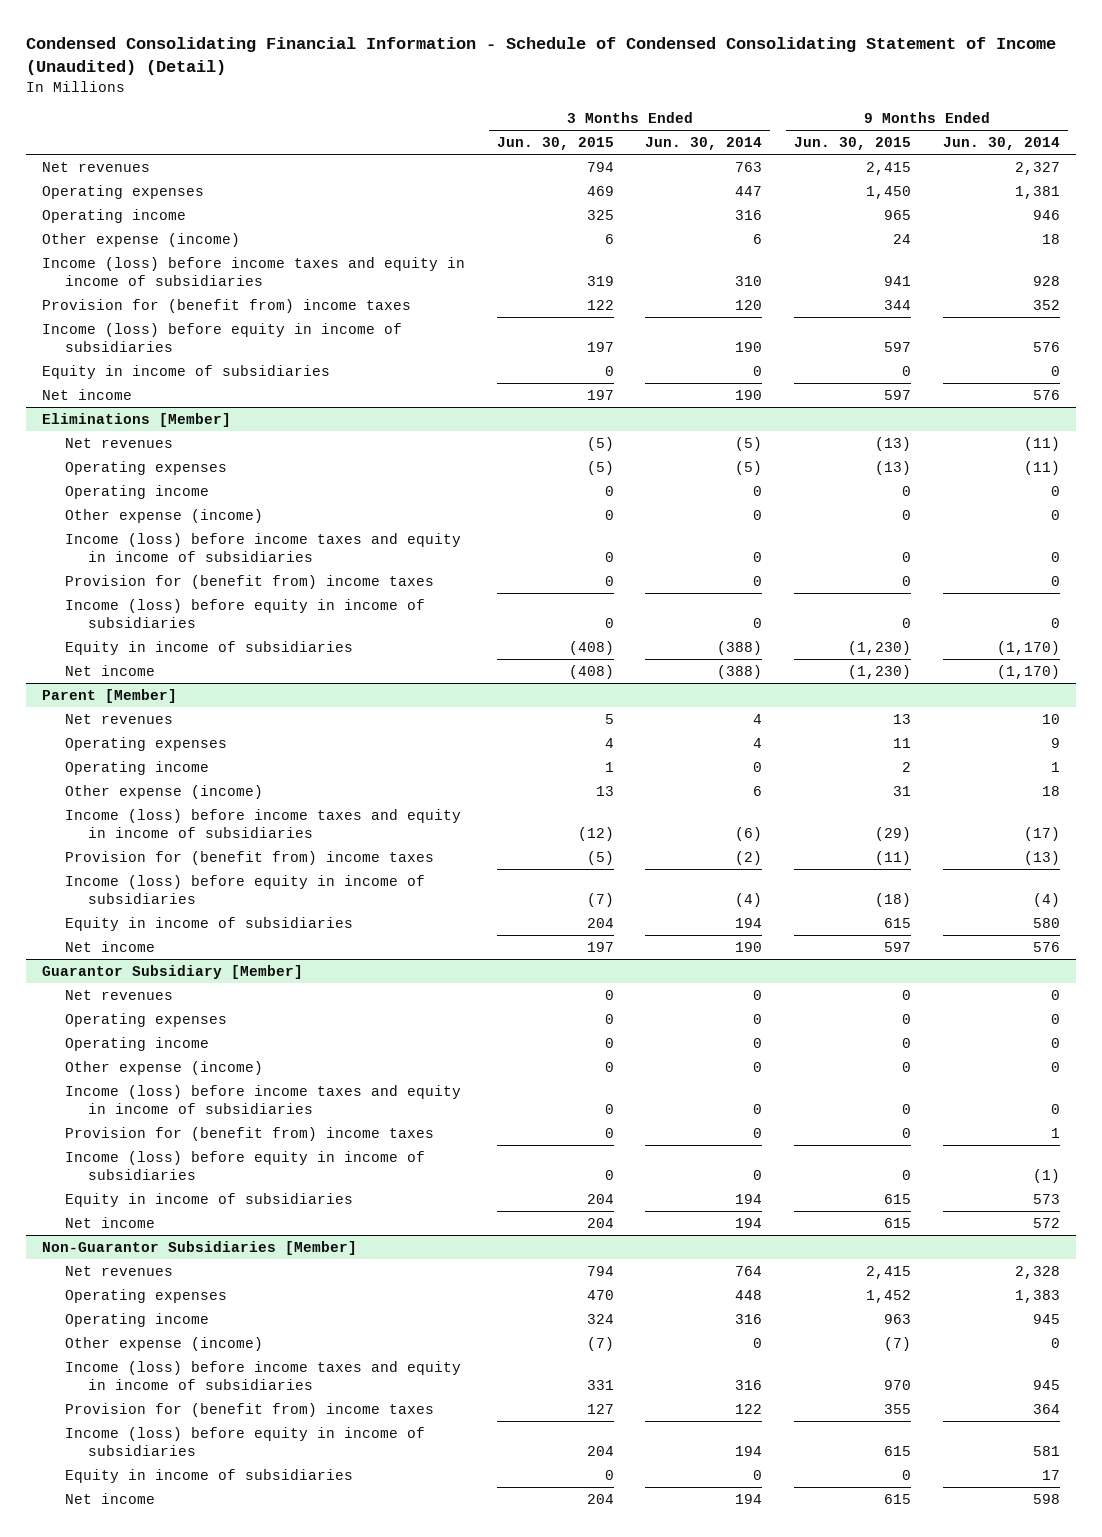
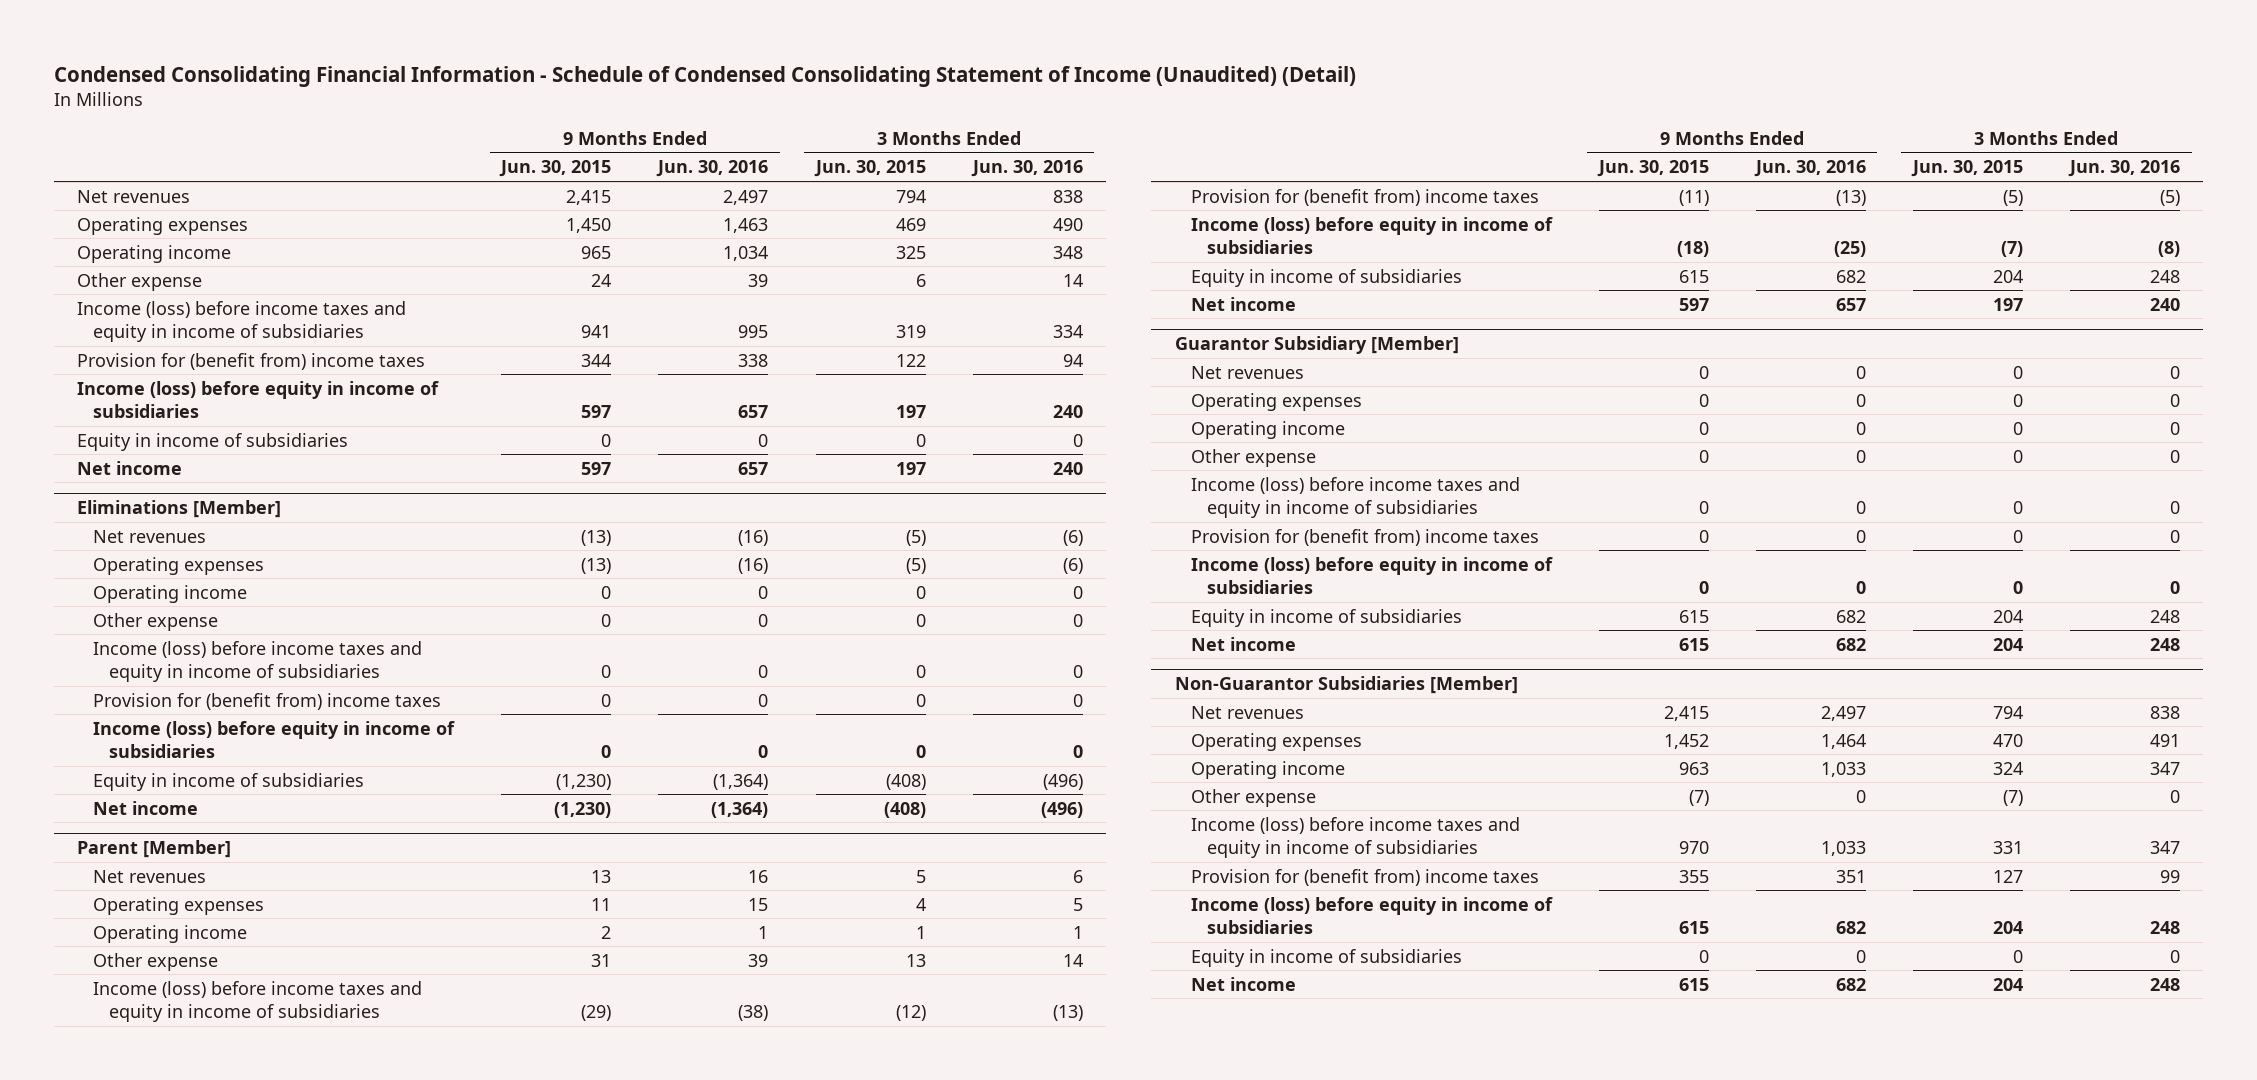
[645,137,763,151] Jun. 30, 2014 -> none
[942,137,1060,151] Jun. 30, 2014 -> none
none -> [656,160,769,178] Jun. 30, 2016
none -> [970,160,1083,178] Jun. 30, 2016
[42,232,241,247] Other expense (income) -> [77,272,203,291] Other expense
[65,508,264,523] Other expense (income) -> [93,612,219,631] Other expense
[65,784,264,799] Other expense (income) -> [93,952,219,971] Other expense
[65,1060,264,1075] Other expense (income) -> [1190,448,1316,467] Other expense
[65,1336,264,1351] Other expense (income) -> [1190,788,1316,807] Other expense

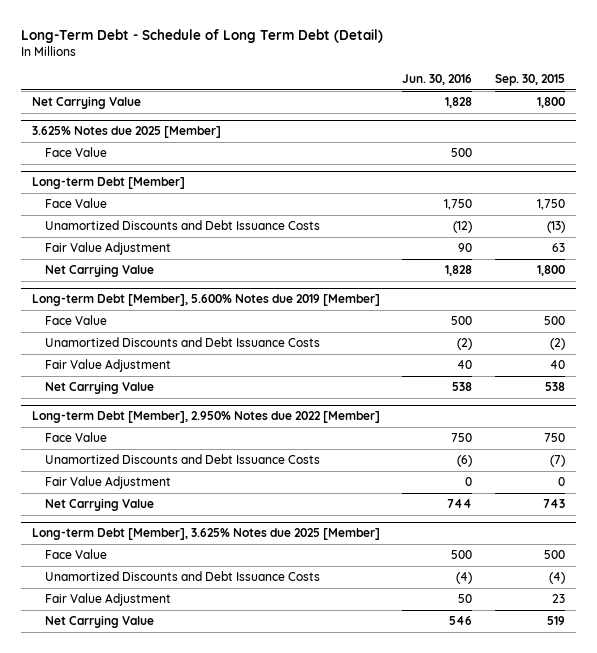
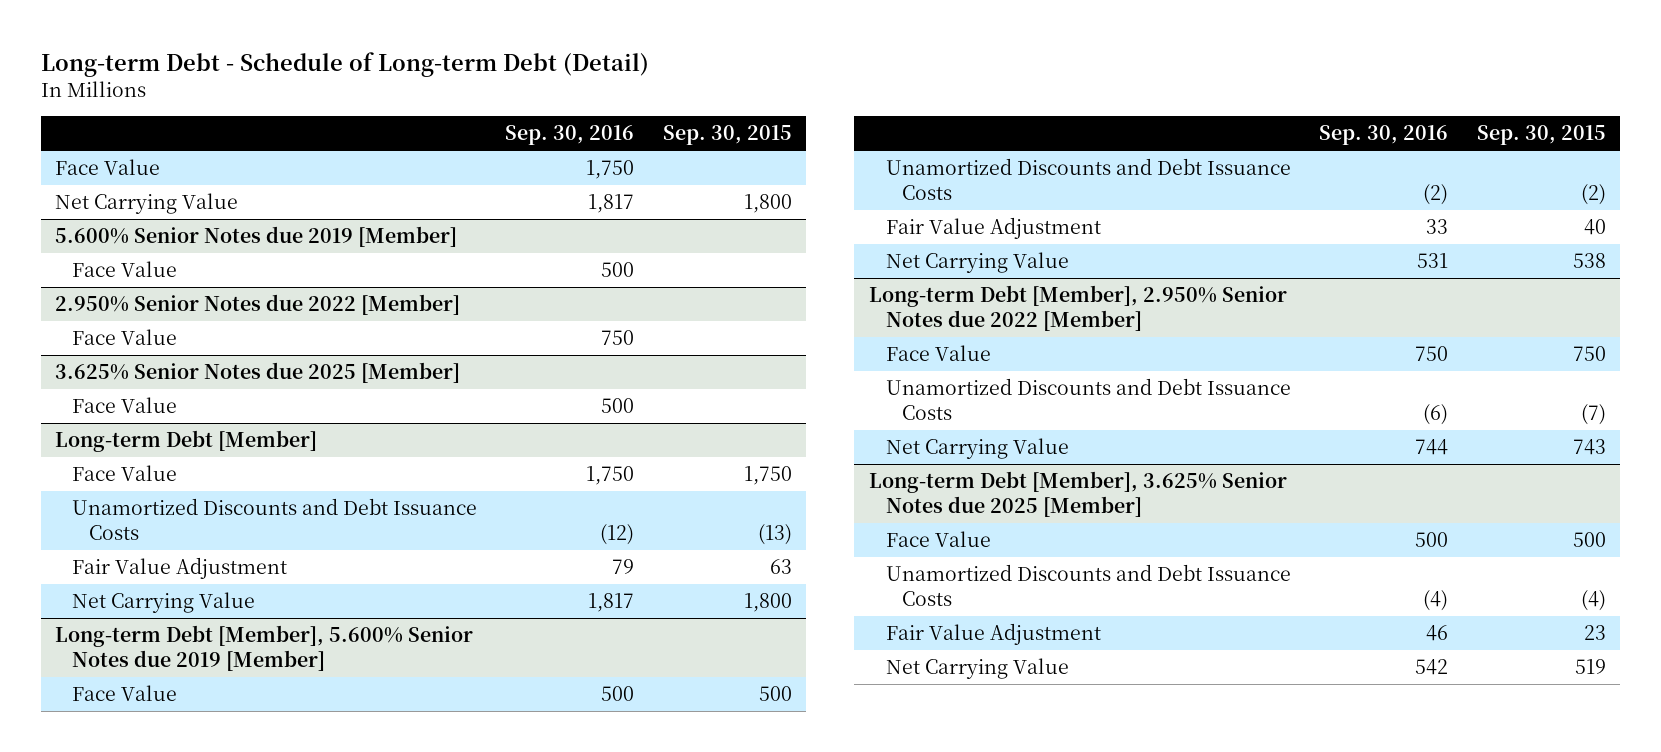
[21,28,384,43] Long-Term Debt - Schedule of Long Term Debt (Detail) -> [40,51,649,77] Long-term Debt - Schedule of Long-term Debt (Detail)
[402,73,473,85] Jun. 30, 2016 -> none
none -> [505,125,635,146] Sep. 30, 2016
none -> [55,159,161,176] Face Value
[32,126,222,139] 3.625% Notes due 2025 [Member] -> none
none -> [55,226,458,248] 5.600% Senior Notes due 2019 [Member]
none -> [55,294,461,316] 2.950% Senior Notes due 2022 [Member]
none -> [71,329,177,346] Face Value
none -> [55,362,461,384] 3.625% Senior Notes due 2025 [Member]
none -> [71,397,177,414] Face Value
[32,294,381,307] Long-term Debt [Member], 5.600% Notes due 2019 [Member] -> [55,625,474,671] Long-term Debt [Member], 5.600% Senior Notes due 2019 [Member]
[32,411,381,424] Long-term Debt [Member], 2.950% Notes due 2022 [Member] -> [868,285,1287,331] Long-term Debt [Member], 2.950% Senior Notes due 2022 [Member]
[45,476,172,490] Fair Value Adjustment -> none
[32,528,381,541] Long-term Debt [Member], 3.625% Notes due 2025 [Member] -> [868,471,1287,517] Long-term Debt [Member], 3.625% Senior Notes due 2025 [Member]

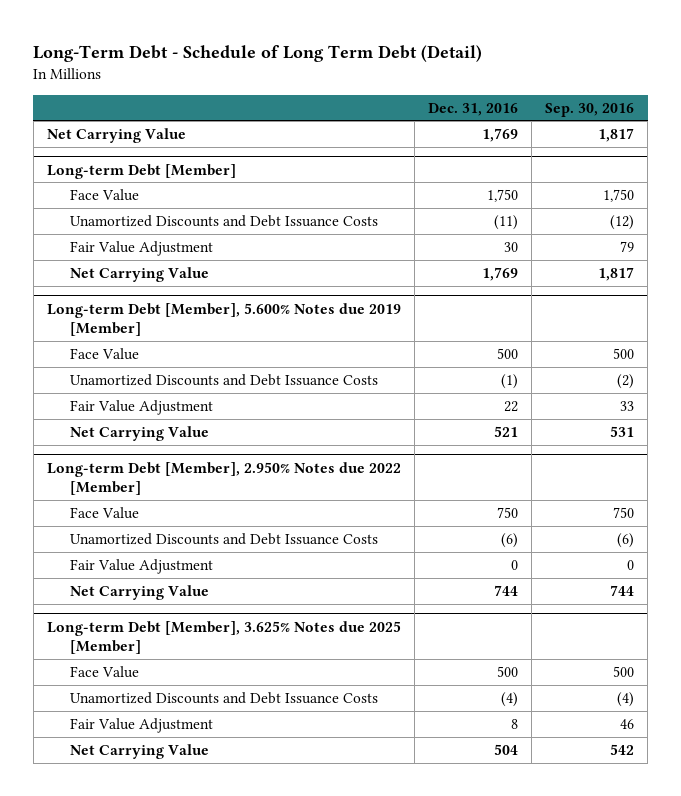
[40,51,649,77] Long-term Debt - Schedule of Long-term Debt (Detail) -> [33,44,483,62] Long-Term Debt - Schedule of Long Term Debt (Detail)
[662,125,792,146] Sep. 30, 2015 -> none
none -> [428,102,519,116] Dec. 31, 2016
[55,159,161,176] Face Value -> none
[55,226,458,248] 5.600% Senior Notes due 2019 [Member] -> none
[71,261,177,278] Face Value -> none
[55,294,461,316] 2.950% Senior Notes due 2022 [Member] -> none
[71,329,177,346] Face Value -> none
[55,362,461,384] 3.625% Senior Notes due 2025 [Member] -> none
[71,397,177,414] Face Value -> none
[55,625,474,671] Long-term Debt [Member], 5.600% Senior Notes due 2019 [Member] -> [46,302,401,337] Long-term Debt [Member], 5.600% Notes due 2019 [Member]
[868,285,1287,331] Long-term Debt [Member], 2.950% Senior Notes due 2022 [Member] -> [46,461,401,496] Long-term Debt [Member], 2.950% Notes due 2022 [Member]
none -> [70,558,214,574] Fair Value Adjustment
[868,471,1287,517] Long-term Debt [Member], 3.625% Senior Notes due 2025 [Member] -> [46,620,401,655] Long-term Debt [Member], 3.625% Notes due 2025 [Member]

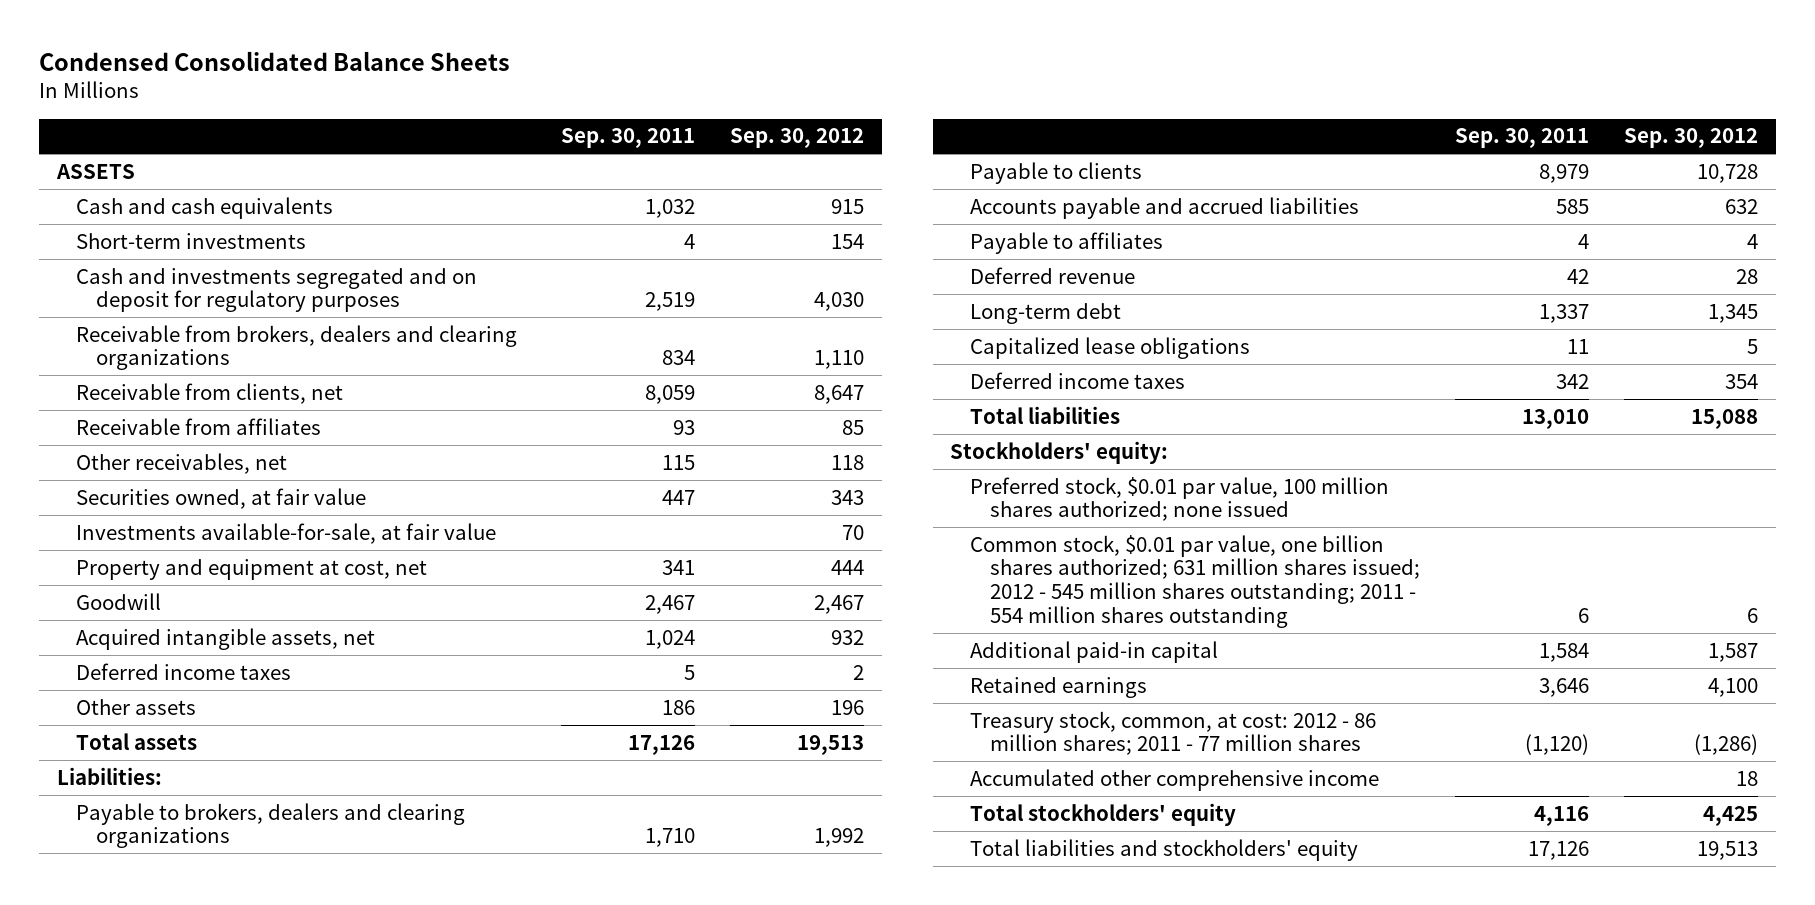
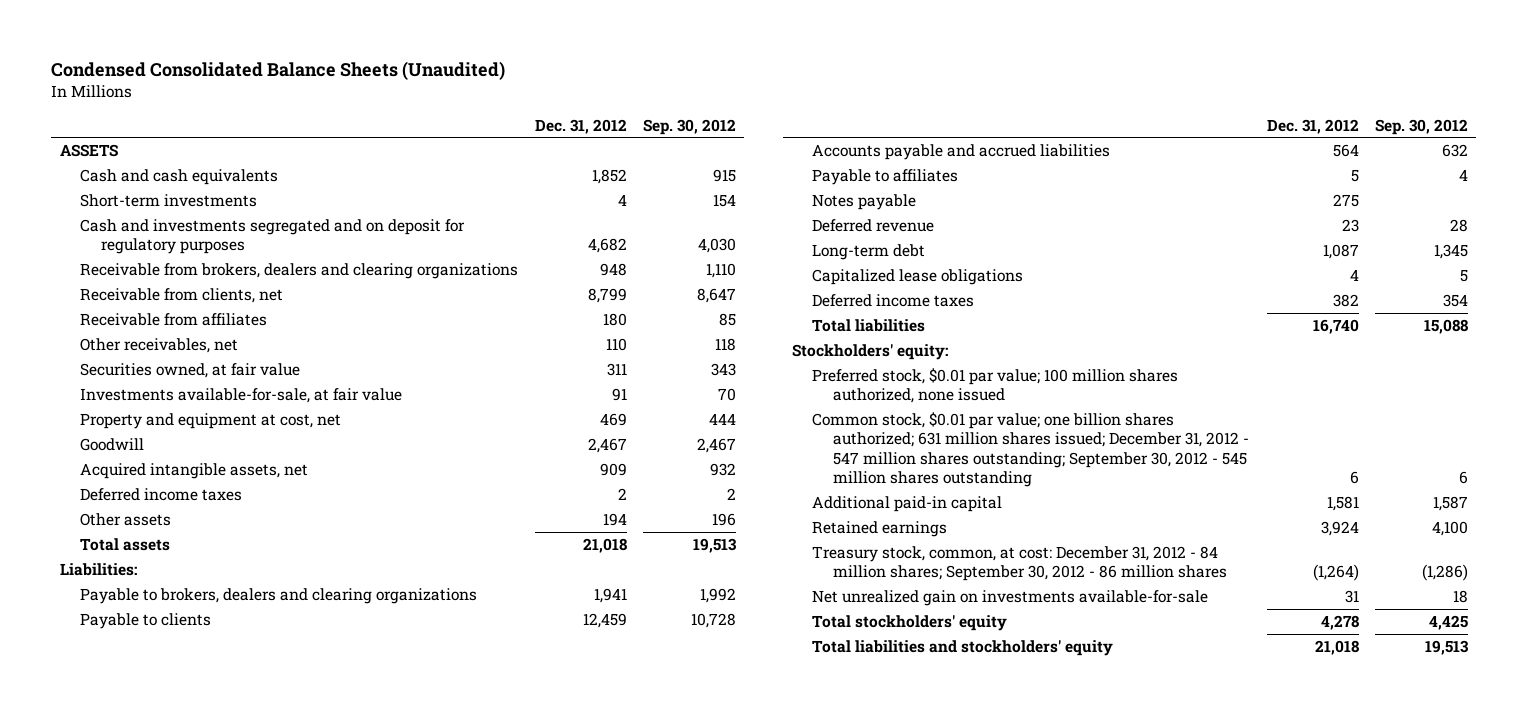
[39,50,511,71] Condensed Consolidated Balance Sheets -> [51,60,506,80] Condensed Consolidated Balance Sheets (Unaudited)
[561,128,696,149] Sep. 30, 2011 -> none
none -> [534,118,627,134] Dec. 31, 2012
none -> [812,194,917,211] Notes payable
[970,476,1390,522] Preferred stock, $0.01 par value, 100 million shares authorized; none issued -> [812,368,1179,404] Preferred stock, $0.01 par value; 100 million shares authorized, none issued
[970,534,1420,628] Common stock, $0.01 par value, one billion shares authorized; 631 million shares issued; 2012 - 545 million shares outstanding; 2011 - 554 million shares outstanding -> [812,412,1250,488] Common stock, $0.01 par value; one billion shares authorized; 631 million shares issued; December 31, 2012 - 547 million shares outstanding; September 30, 2012 - 545 million shares outstanding
[970,710,1377,756] Treasury stock, common, at cost: 2012 - 86 million shares; 2011 - 77 million shares -> [812,546,1228,582] Treasury stock, common, at cost: December 31, 2012 - 84 million shares; September 30, 2012 - 86 million shares
[970,768,1380,791] Accumulated other comprehensive income -> [812,590,1209,607] Net unrealized gain on investments available-for-sale

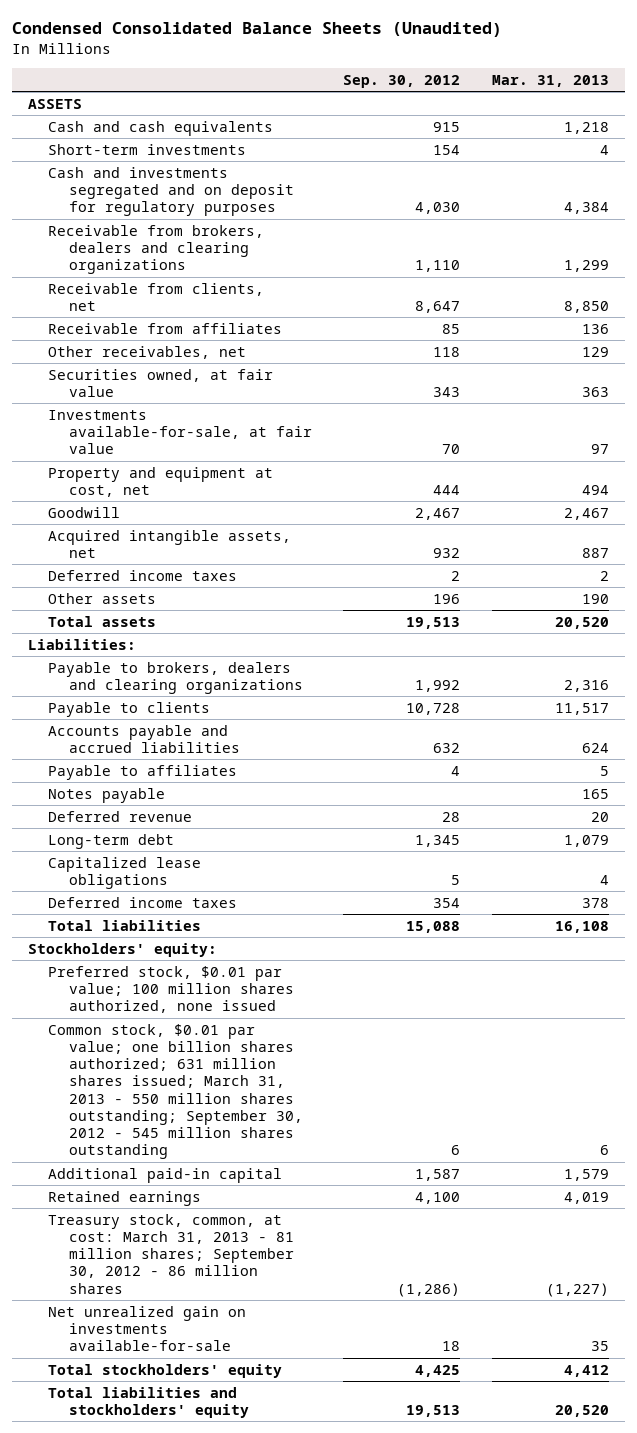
[534,118,627,134] Dec. 31, 2012 -> none
none -> [491,74,609,87] Mar. 31, 2013
[812,412,1250,488] Common stock, $0.01 par value; one billion shares authorized; 631 million shares issued; December 31, 2012 - 547 million shares outstanding; September 30, 2012 - 545 million shares outstanding -> [48,1023,303,1160] Common stock, $0.01 par value; one billion shares authorized; 631 million shares issued; March 31, 2013 - 550 million shares outstanding; September 30, 2012 - 545 million shares outstanding
[812,546,1228,582] Treasury stock, common, at cost: December 31, 2012 - 84 million shares; September 30, 2012 - 86 million shares -> [48,1213,294,1294] Treasury stock, common, at cost: March 31, 2013 - 81 million shares; September 30, 2012 - 86 million shares

